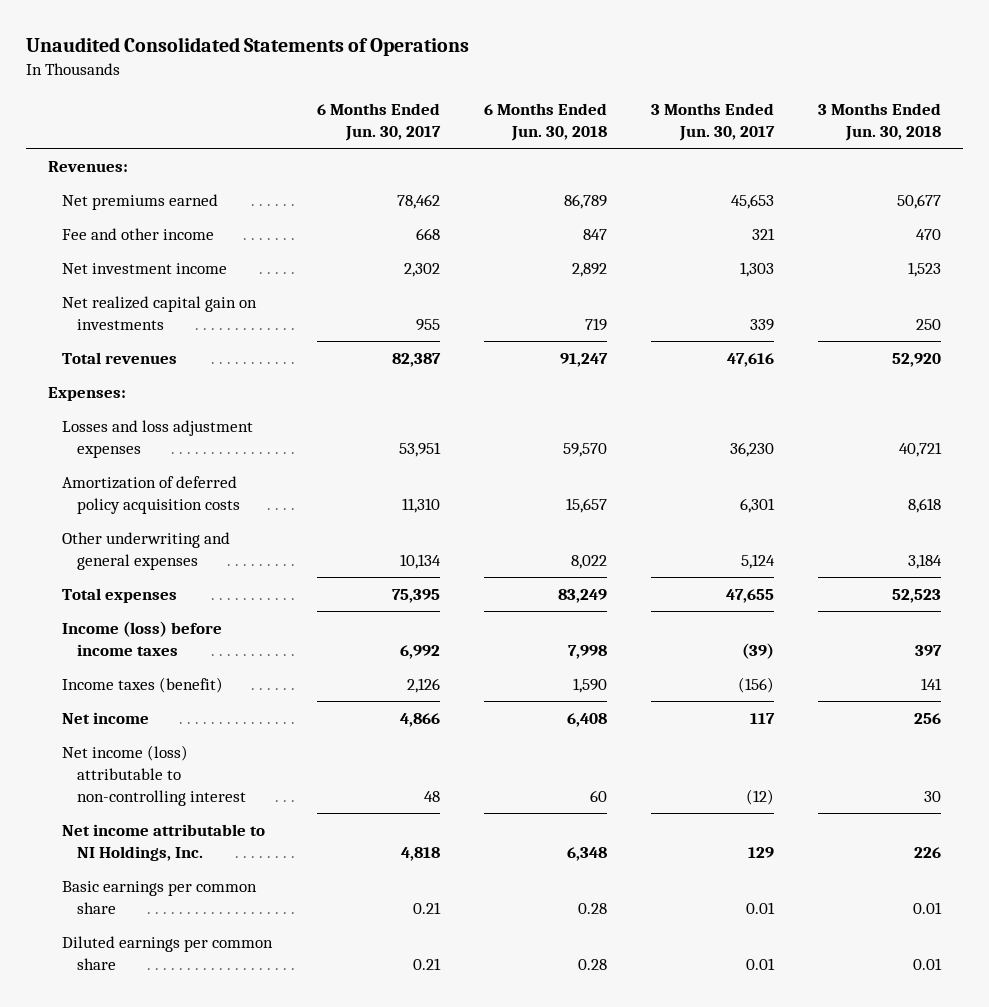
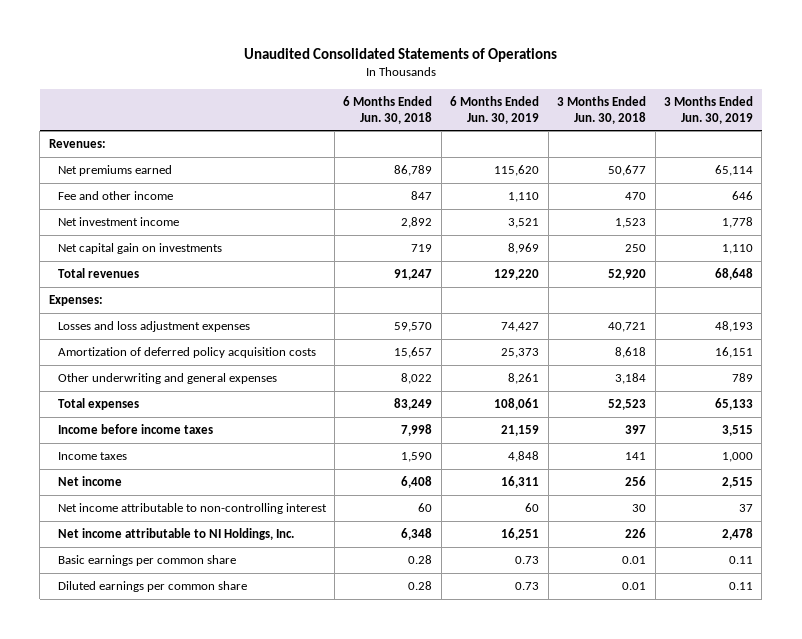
[316,103,441,141] 6 Months Ended Jun. 30, 2017 -> none
[651,103,776,141] 3 Months Ended Jun. 30, 2017 -> none
none -> [450,96,540,124] 6 Months Ended Jun. 30, 2019
none -> [663,96,753,124] 3 Months Ended Jun. 30, 2019
[62,295,258,330] Net realized capital gain on investments -> [57,242,222,254] Net capital gain on investments
[62,620,223,656] Income (loss) before income taxes -> [57,423,213,434] Income before income taxes
[62,676,224,693] Income taxes (benefit) -> [57,451,127,460] Income taxes
[62,744,247,806] Net income (loss) attributable to non-controlling interest -> [57,502,327,514] Net income attributable to non-controlling interest

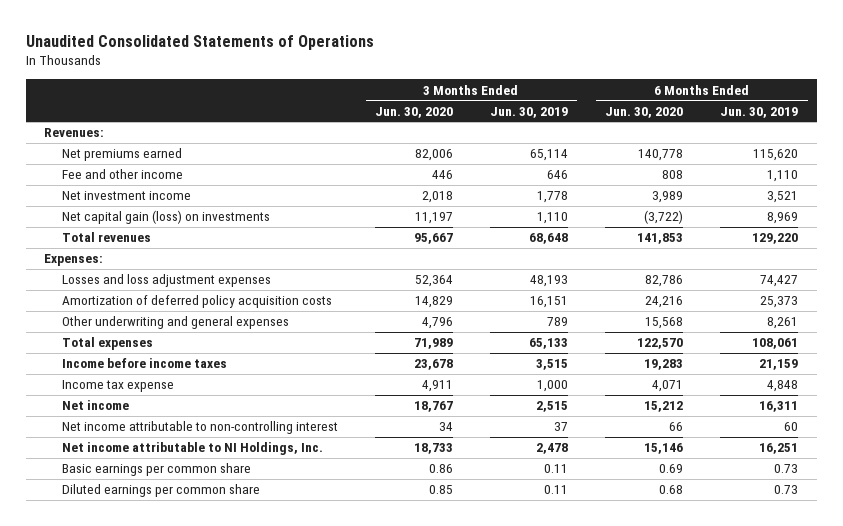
[343,96,433,124] 6 Months Ended Jun. 30, 2018 -> none
[557,96,647,124] 3 Months Ended Jun. 30, 2018 -> none
none -> [374,106,453,118] Jun. 30, 2020
none -> [605,106,684,118] Jun. 30, 2020
[57,242,222,254] Net capital gain on investments -> [61,210,270,225] Net capital gain (loss) on investments
[57,451,127,460] Income taxes -> [61,380,174,393] Income tax expense

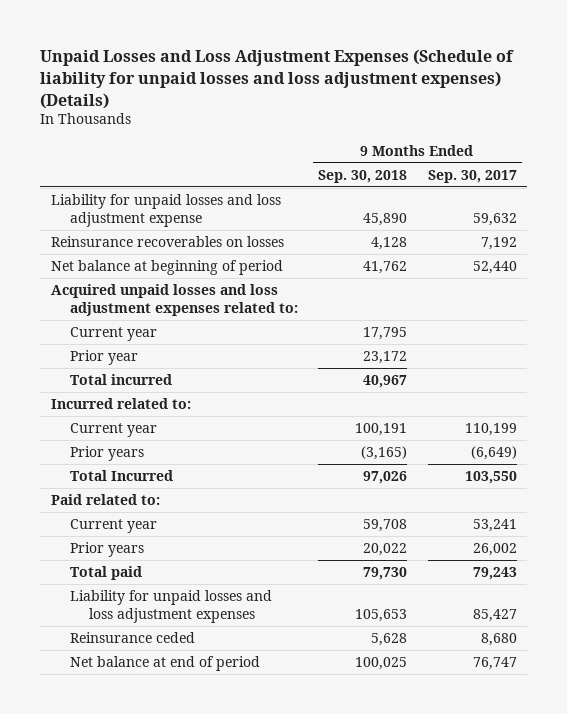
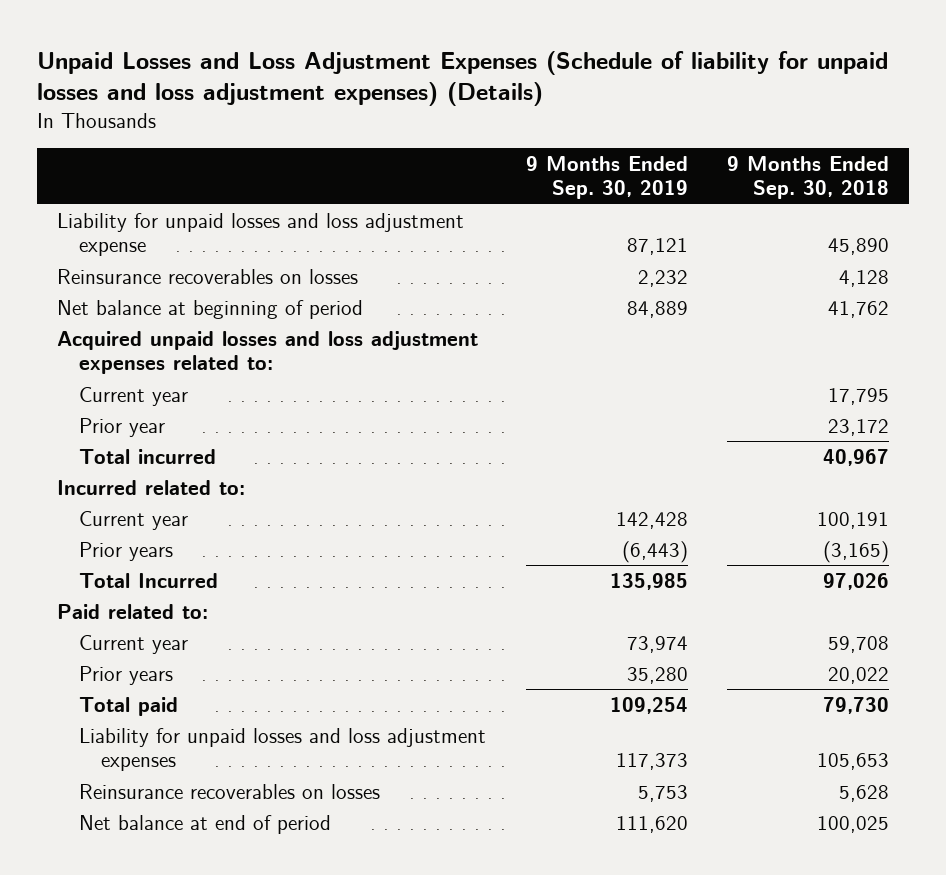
[427,169,517,183] Sep. 30, 2017 -> none
none -> [525,155,688,200] 9 Months Ended Sep. 30, 2019
[69,632,195,644] Reinsurance ceded -> [79,783,381,799] Reinsurance recoverables on losses

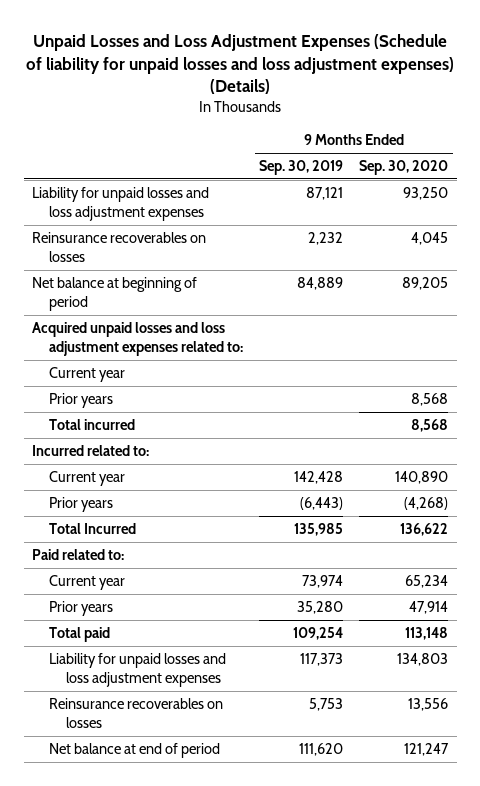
[727,155,890,200] 9 Months Ended Sep. 30, 2018 -> none
none -> [359,160,449,176] Sep. 30, 2020
[56,212,464,257] Liability for unpaid losses and loss adjustment expense -> [31,187,209,222] Liability for unpaid losses and loss adjustment expenses
[79,417,166,437] Prior year -> [48,393,113,409] Prior years

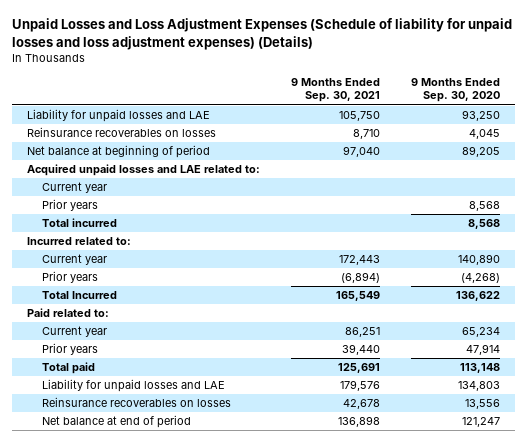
[259,160,344,176] Sep. 30, 2019 -> none
none -> [290,78,380,103] 9 Months Ended Sep. 30, 2021
[31,187,209,222] Liability for unpaid losses and loss adjustment expenses -> [27,109,211,123] Liability for unpaid losses and LAE
[31,322,243,357] Acquired unpaid losses and loss adjustment expenses related to: -> [27,164,261,177] Acquired unpaid losses and LAE related to:
[48,653,226,688] Liability for unpaid losses and loss adjustment expenses -> [41,379,225,393] Liability for unpaid losses and LAE

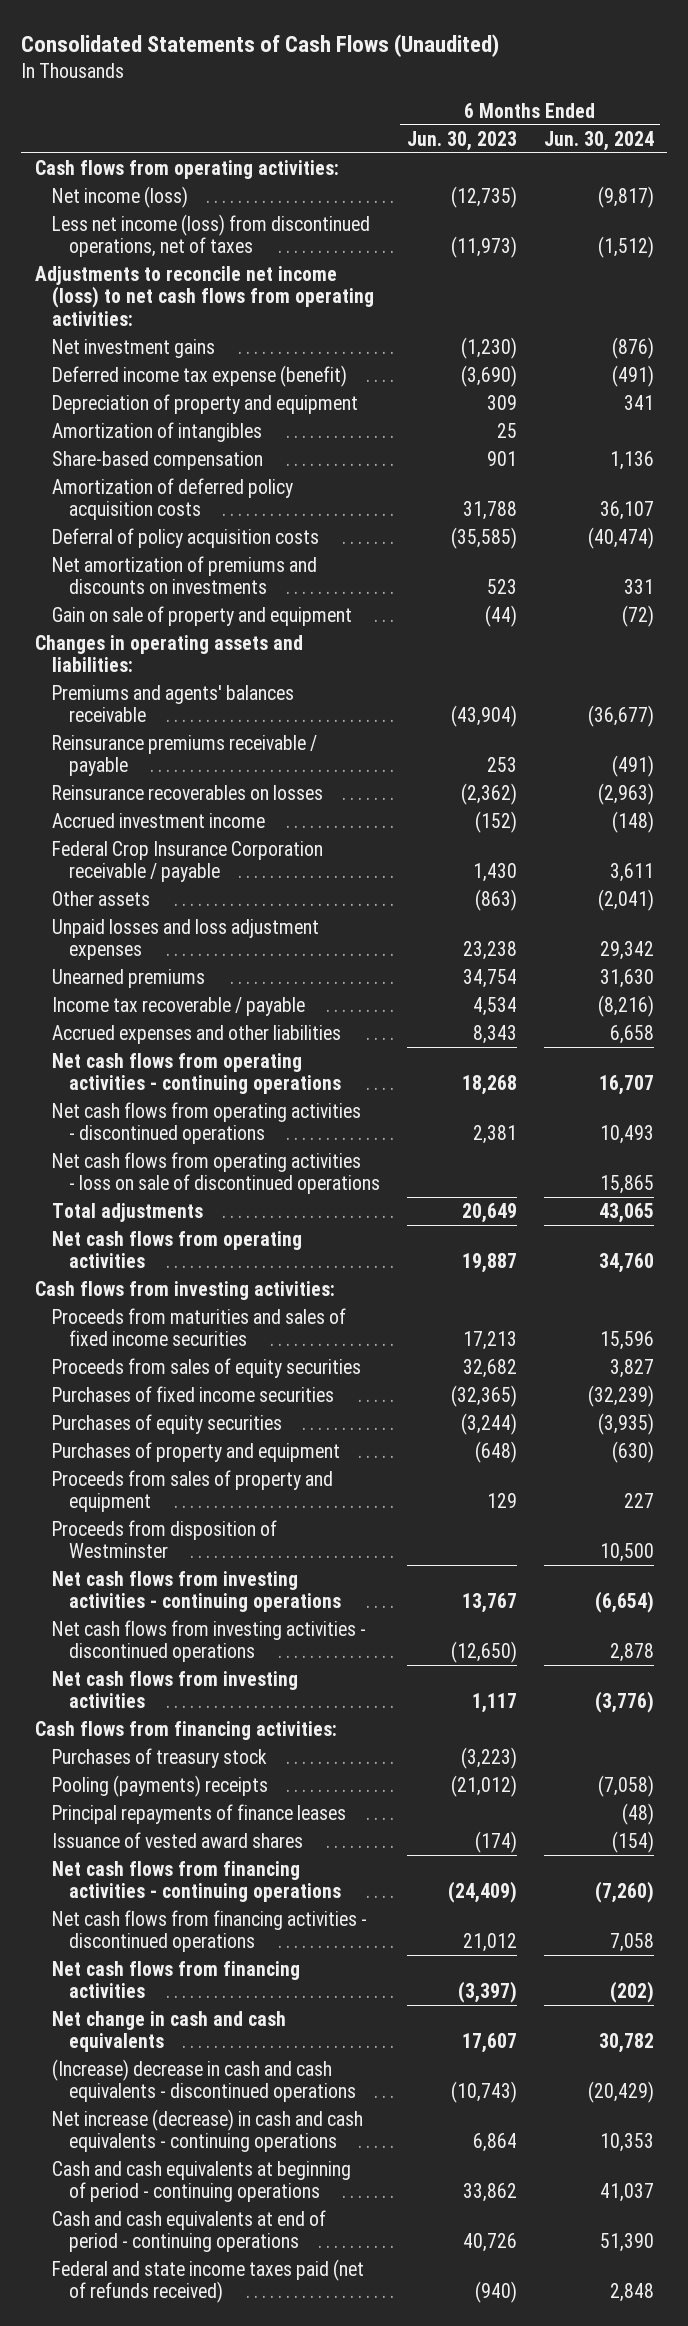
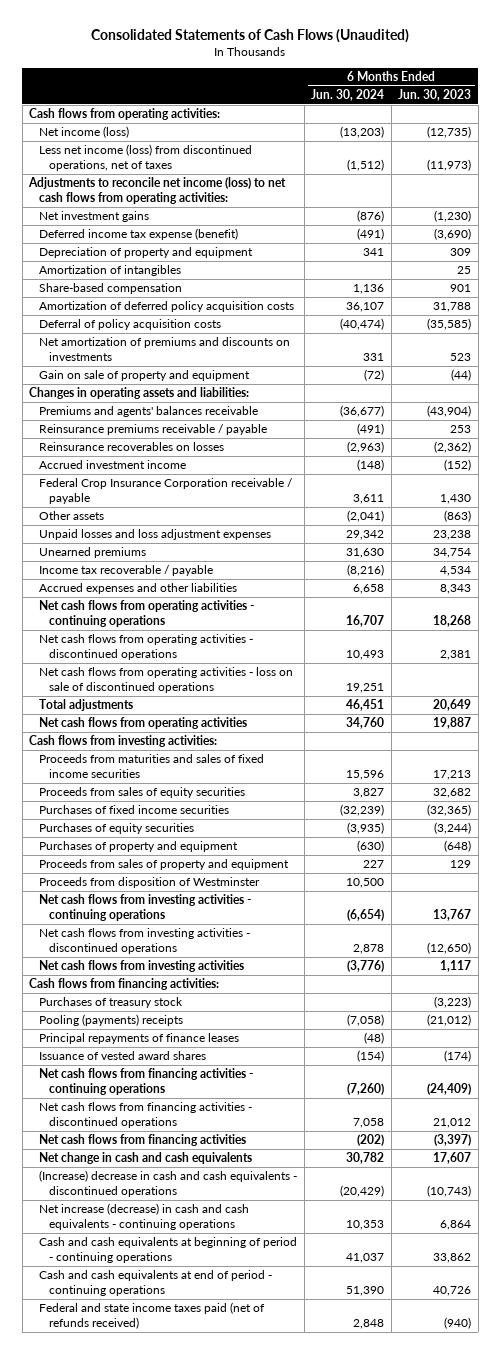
[597,185,654,208] (9,817) -> [340,126,385,139] (13,203)
[599,1175,654,1195] 15,865 -> [346,682,385,693] 19,251
[598,1202,654,1223] 43,065 -> [346,699,385,712] 46,451

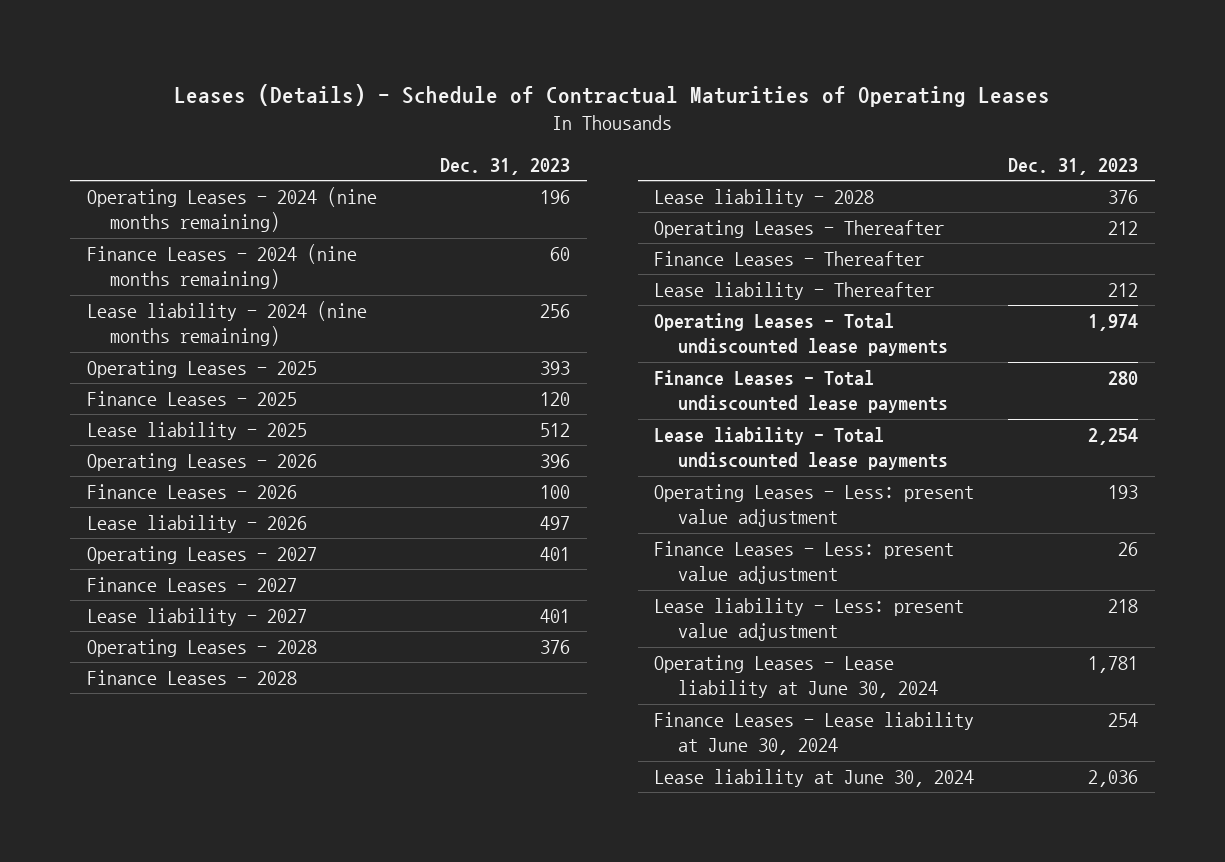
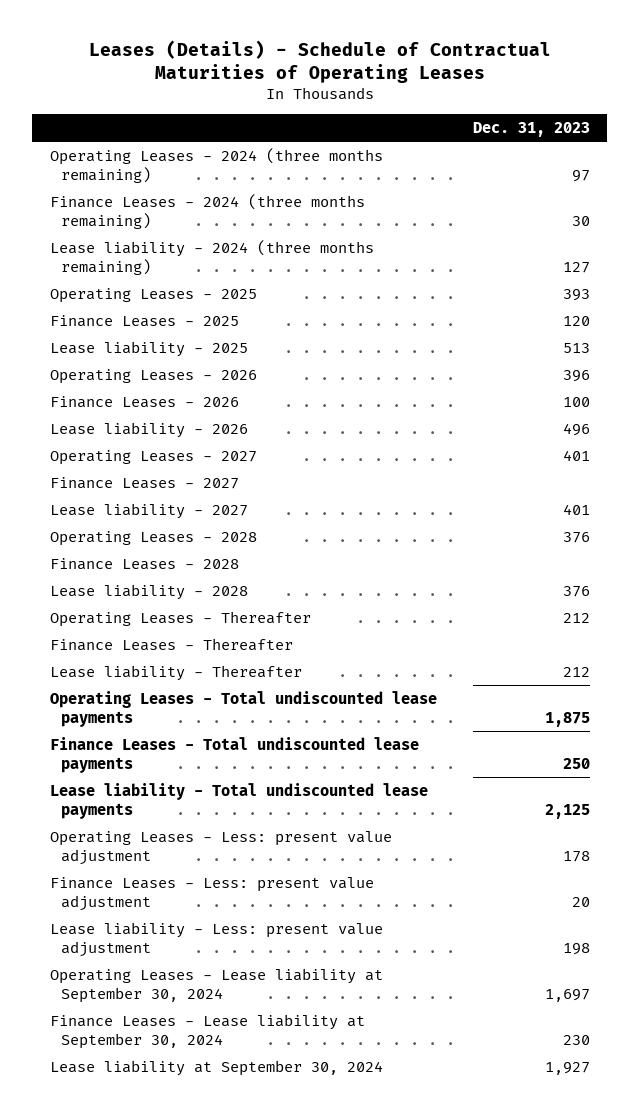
[86,187,377,233] Operating Leases - 2024 (nine months remaining) -> [49,147,383,183] Operating Leases - 2024 (three months remaining)
[540,190,571,205] 196 -> [571,169,590,182] 97
[86,244,357,290] Finance Leases - 2024 (nine months remaining) -> [49,193,365,229] Finance Leases - 2024 (three months remaining)
[550,247,571,262] 60 -> [571,215,590,226] 30
[86,301,367,347] Lease liability - 2024 (nine months remaining) -> [49,239,374,275] Lease liability - 2024 (three months remaining)
[540,304,571,319] 256 -> [562,261,590,273] 127
[540,423,571,438] 512 -> [562,342,590,353] 513
[540,516,571,531] 497 -> [562,422,590,436] 496
[1087,314,1138,332] 1,974 -> [544,711,590,727] 1,875
[1107,371,1138,386] 280 -> [562,757,590,769] 250
[1087,428,1138,446] 2,254 -> [544,803,590,819] 2,125
[1107,485,1138,500] 193 -> [562,850,590,862] 178
[1117,542,1138,557] 26 -> [571,896,590,907] 20
[1107,599,1138,614] 218 -> [562,942,590,955] 198
[654,655,938,699] Operating Leases - Lease liability at June 30, 2024 -> [49,967,383,1003] Operating Leases - Lease liability at September 30, 2024
[1087,656,1138,674] 1,781 -> [544,988,590,1002] 1,697
[654,712,975,756] Finance Leases - Lease liability at June 30, 2024 -> [49,1013,365,1049] Finance Leases - Lease liability at September 30, 2024
[1107,713,1138,728] 254 -> [562,1034,590,1045] 230
[654,769,975,788] Lease liability at June 30, 2024 -> [49,1059,383,1076] Lease liability at September 30, 2024
[1087,770,1138,788] 2,036 -> [544,1061,590,1075] 1,927

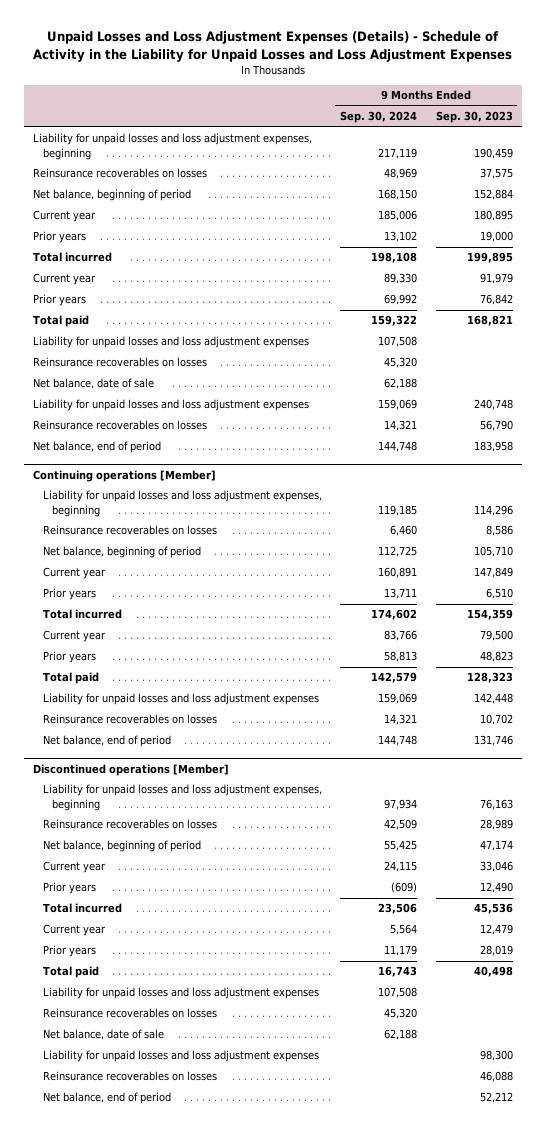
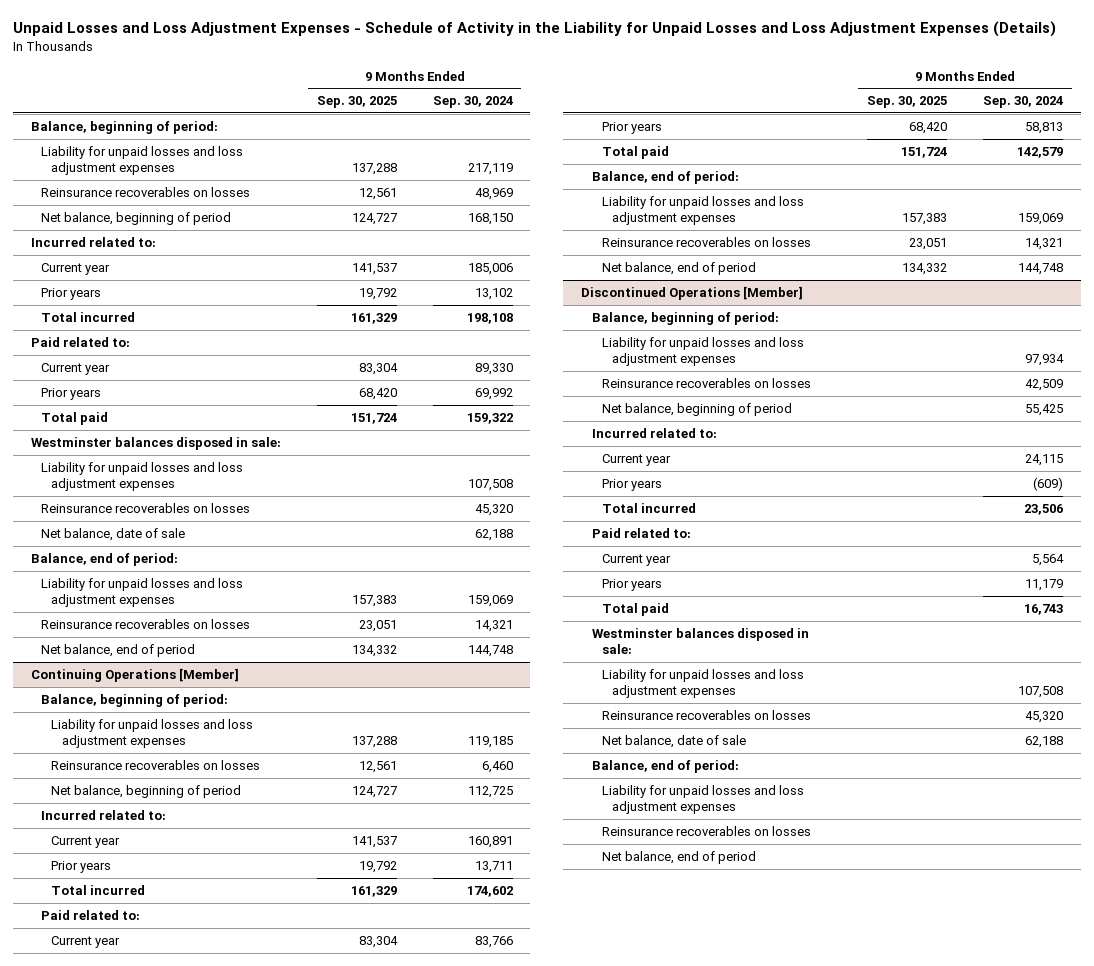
[33,31,513,62] Unpaid Losses and Loss Adjustment Expenses (Details) - Schedule of Activity in the Liability for Unpaid Losses and Loss Adjustment Expenses -> [12,20,1056,37] Unpaid Losses and Loss Adjustment Expenses - Schedule of Activity in the Liability for Unpaid Losses and Loss Adjustment Expenses (Details)
[435,111,513,124] Sep. 30, 2023 -> none
none -> [316,96,397,109] Sep. 30, 2025
none -> [30,120,218,134] Balance, beginning of period:
[33,133,313,160] Liability for unpaid losses and loss adjustment expenses, beginning -> [41,145,244,176] Liability for unpaid losses and loss adjustment expenses
none -> [30,236,156,247] Incurred related to:
none -> [30,336,130,347] Paid related to:
none -> [30,436,281,450] Westminster balances disposed in sale:
none -> [30,552,178,566] Balance, end of period:
[33,469,217,482] Continuing operations [Member] -> [30,667,239,682] Continuing Operations [Member]
none -> [41,693,229,707] Balance, beginning of period:
[42,490,322,517] Liability for unpaid losses and loss adjustment expenses, beginning -> [51,718,254,749] Liability for unpaid losses and loss adjustment expenses
none -> [41,809,167,820] Incurred related to:
none -> [41,909,141,920] Paid related to:
none -> [591,170,739,184] Balance, end of period:
[33,763,230,776] Discontinued operations [Member] -> [581,285,804,300] Discontinued Operations [Member]
none -> [591,311,779,325] Balance, beginning of period:
[42,784,322,811] Liability for unpaid losses and loss adjustment expenses, beginning -> [601,336,804,367] Liability for unpaid losses and loss adjustment expenses
none -> [591,427,717,438] Incurred related to:
none -> [591,527,691,538] Paid related to:
none -> [591,627,809,655] Westminster balances disposed in sale:
none -> [591,759,739,773] Balance, end of period:

